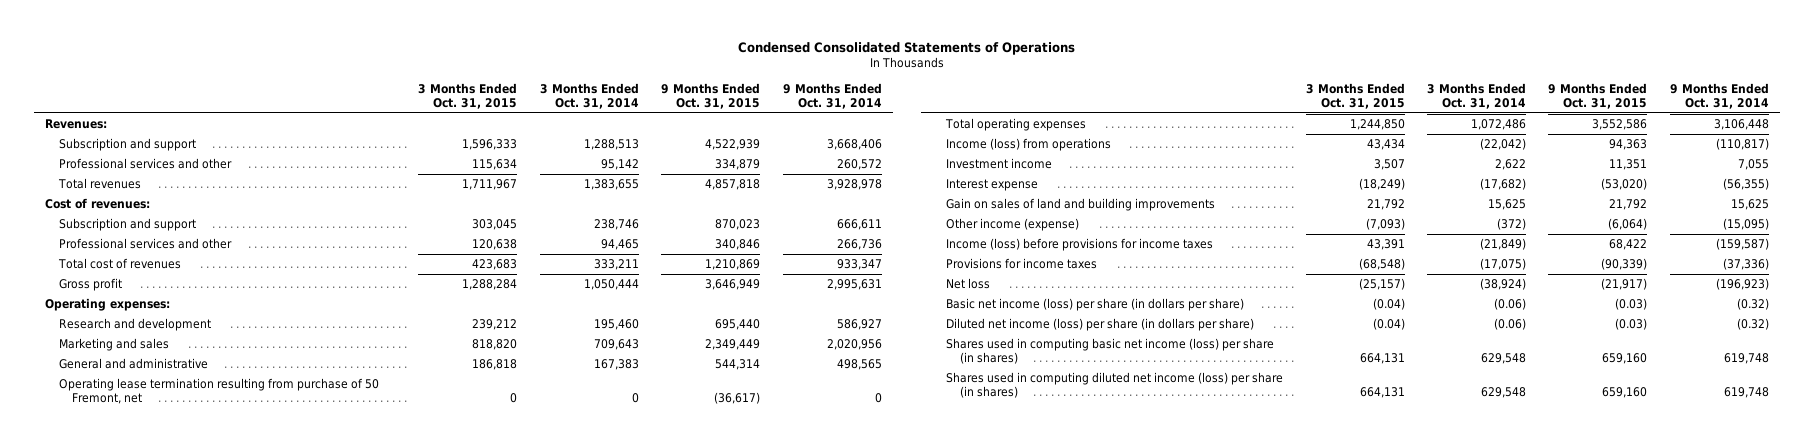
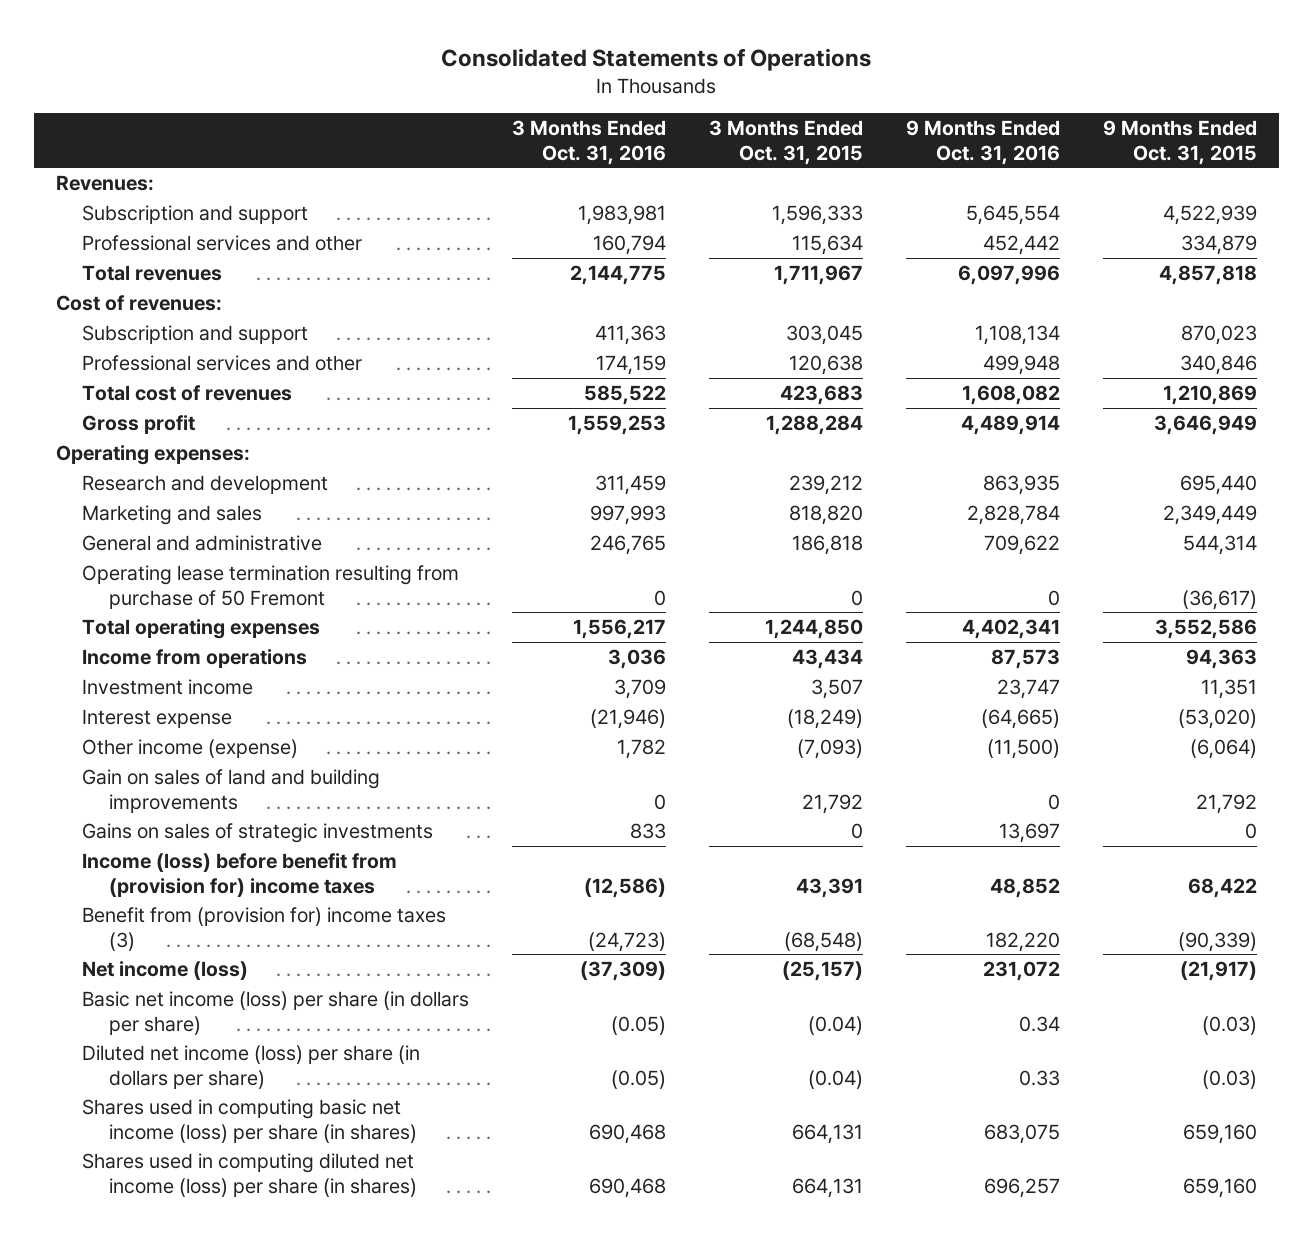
[738,41,1076,55] Condensed Consolidated Statements of Operations -> [441,47,872,71] Consolidated Statements of Operations
[539,82,639,109] 3 Months Ended Oct. 31, 2014 -> none
[782,82,882,109] 9 Months Ended Oct. 31, 2014 -> none
none -> [512,120,667,165] 3 Months Ended Oct. 31, 2016
none -> [906,120,1061,165] 9 Months Ended Oct. 31, 2016
[58,378,379,405] Operating lease termination resulting from purchase of 50 Fremont, net -> [82,565,460,609] Operating lease termination resulting from purchase of 50 Fremont
[946,138,1112,152] Income (loss) from operations -> [82,649,308,669] Income from operations
[946,198,1216,212] Gain on sales of land and building improvements -> [82,769,381,813] Gain on sales of land and building improvements
none -> [82,823,434,844] Gains on sales of strategic investments
[946,238,1214,252] Income (loss) before provisions for income taxes -> [82,853,398,897] Income (loss) before benefit from (provision for) income taxes
[946,258,1098,270] Provisions for income taxes -> [82,907,447,951] Benefit from (provision for) income taxes (3)
[946,278,991,290] Net loss -> [82,961,249,981] Net income (loss)

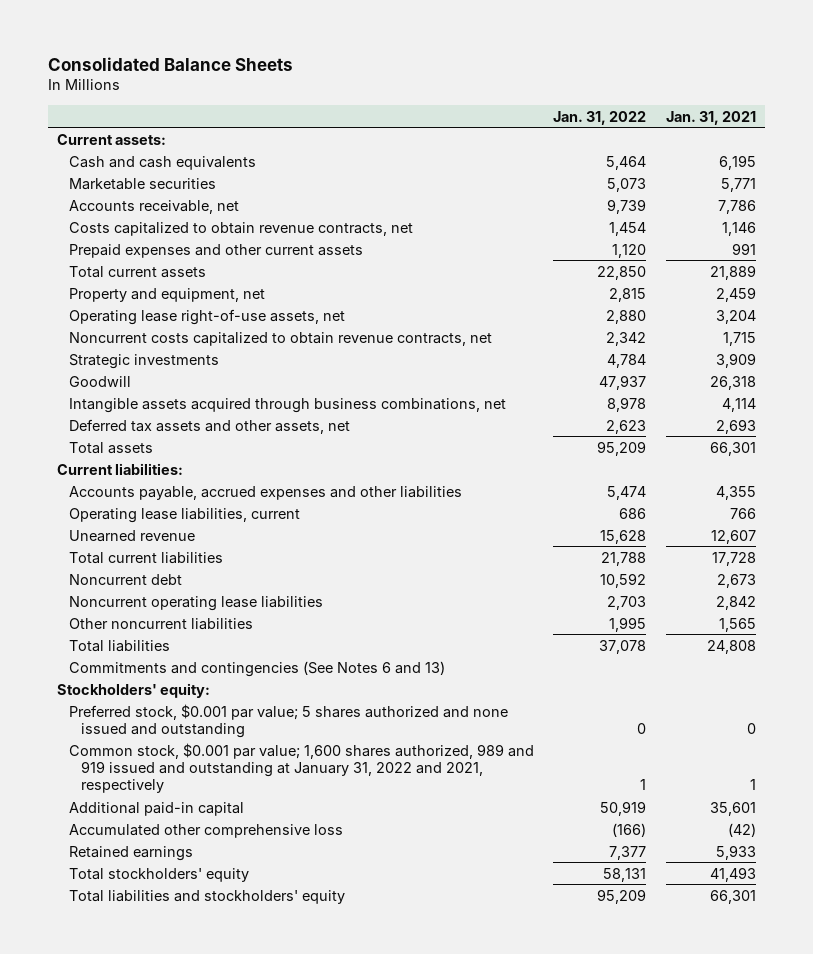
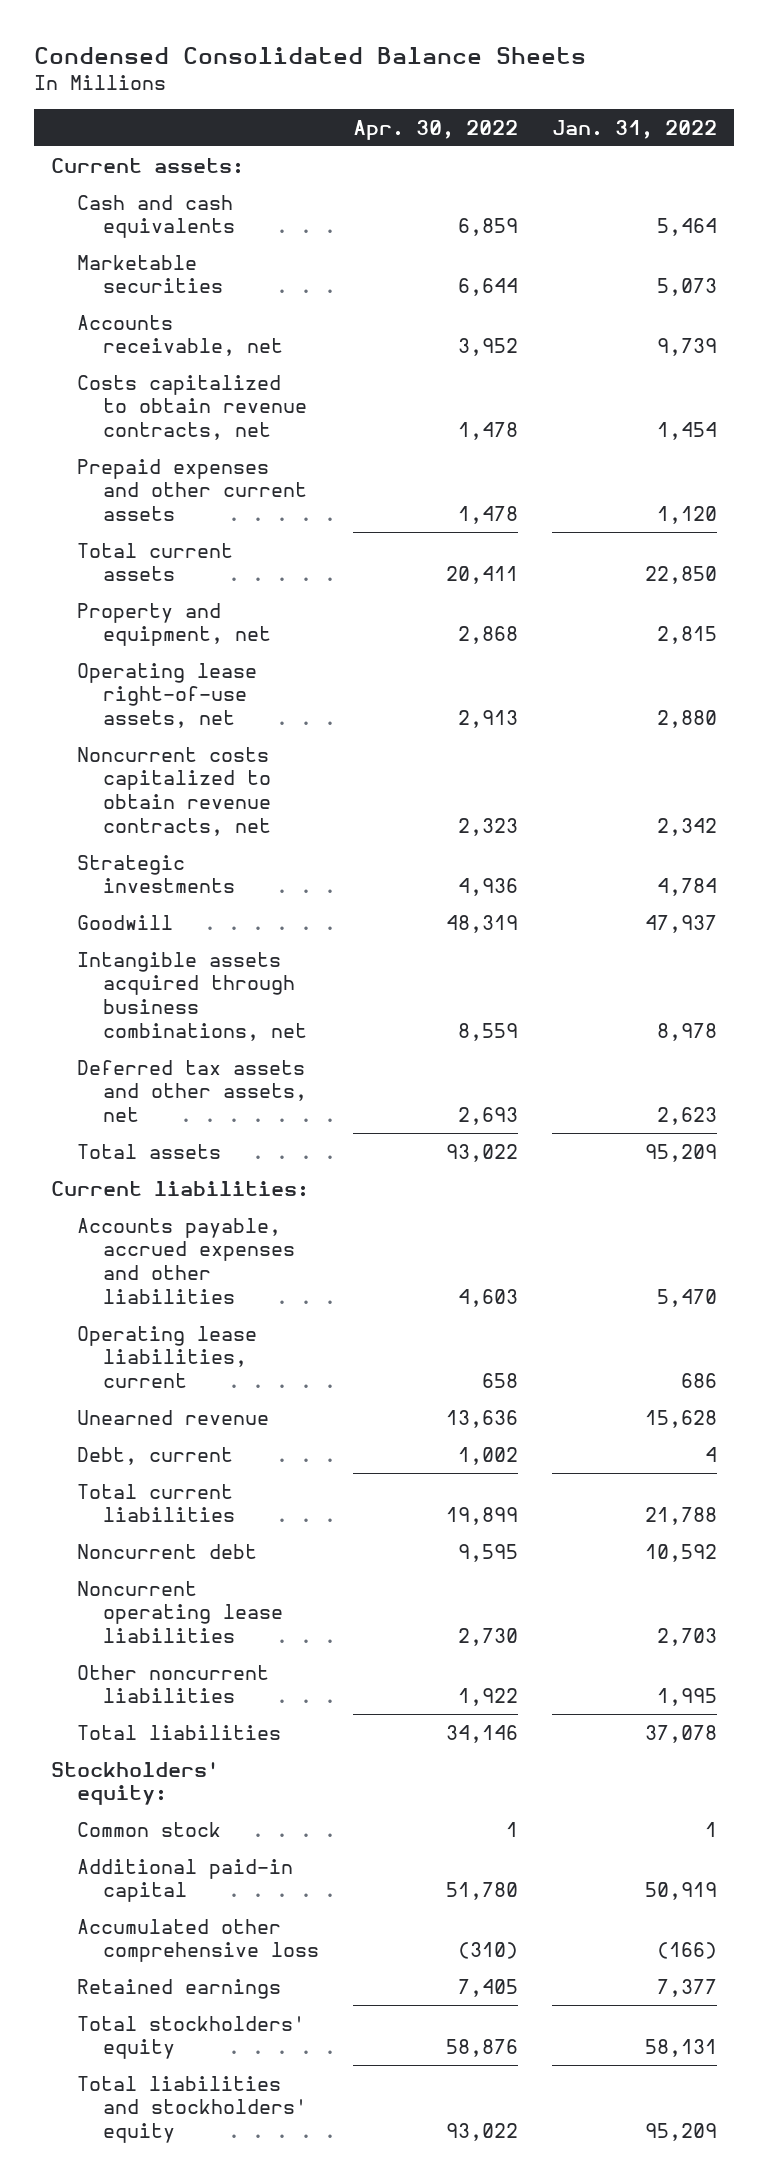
[47,56,293,71] Consolidated Balance Sheets -> [33,46,586,64] Condensed Consolidated Balance Sheets
[665,110,756,125] Jan. 31, 2021 -> none
none -> [352,119,518,140] Apr. 30, 2022
[607,485,647,500] 5,474 -> [656,1288,717,1307] 5,470
none -> [76,1446,233,1465] Debt, current
[69,660,446,677] Commitments and contingencies (See Notes 6 and 13) -> none
[69,703,509,738] Preferred stock, $0.001 par value; 5 shares authorized and none issued and outstanding -> none
[69,742,535,793] Common stock, $0.001 par value; 1,600 shares authorized, 989 and 919 issued and outstanding at January 31, 2022 and 2021, respectively -> [76,1821,221,1837] Common stock

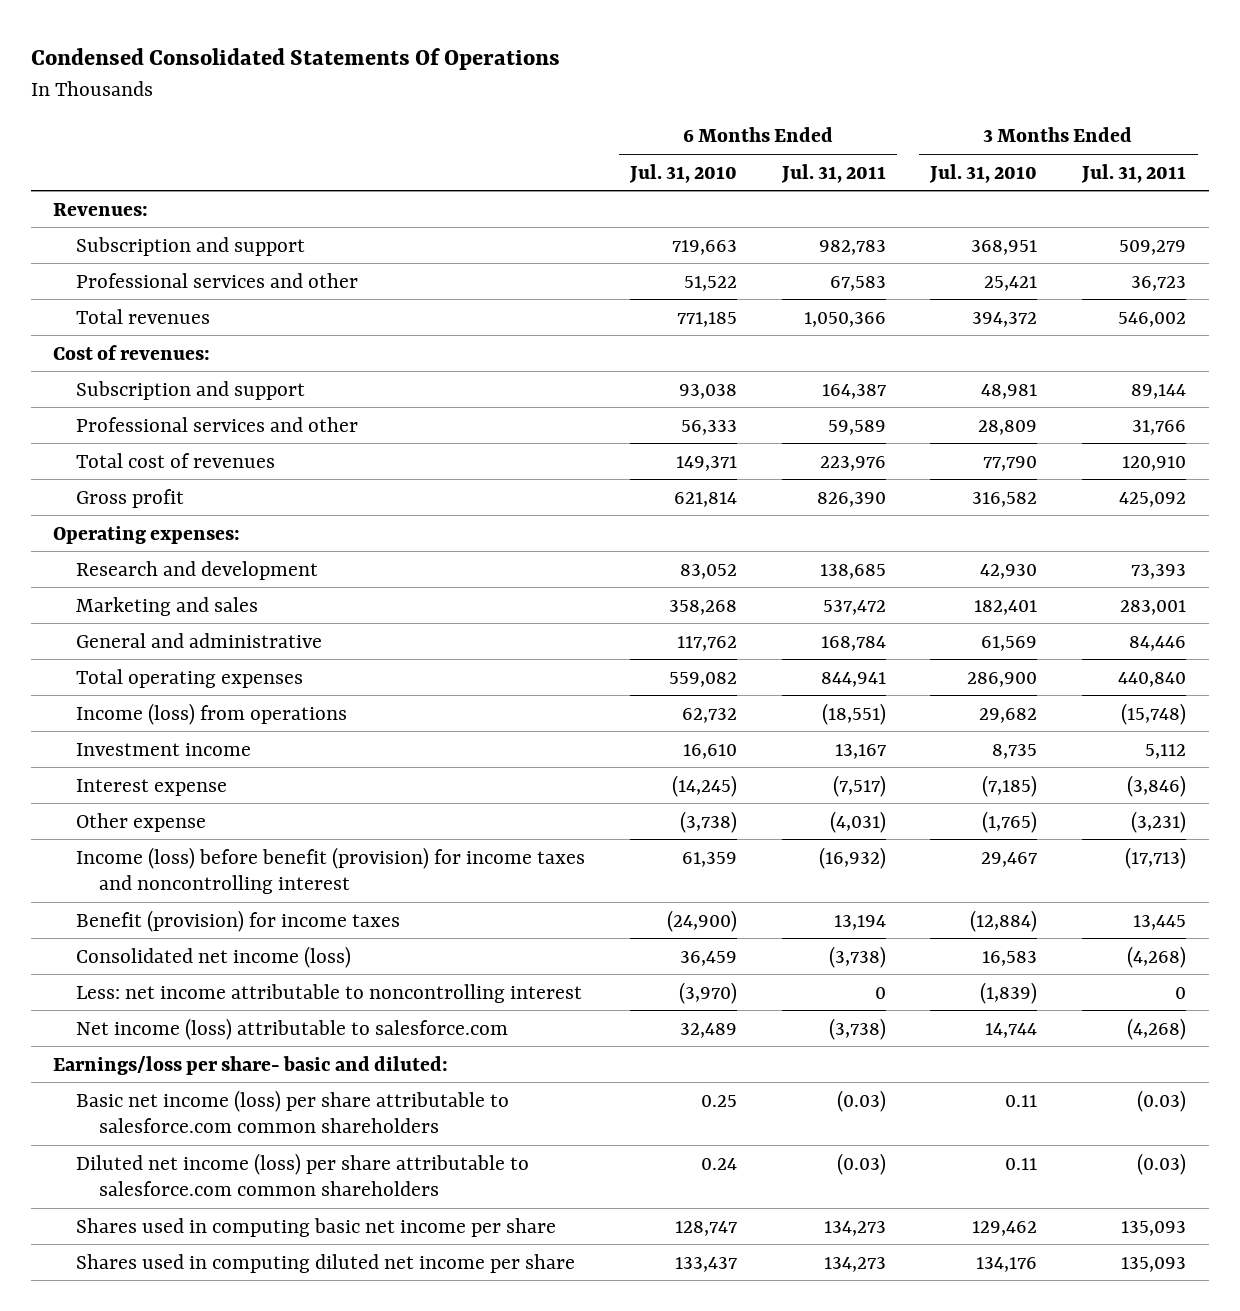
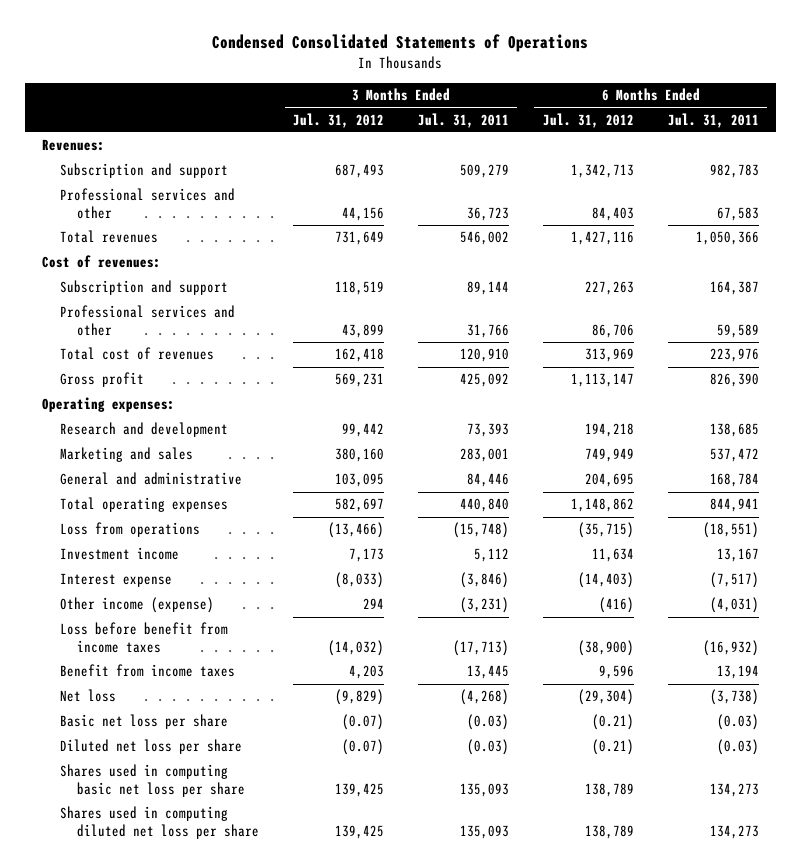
[30,48,560,71] Condensed Consolidated Statements Of Operations -> [212,34,589,53] Condensed Consolidated Statements of Operations
[628,163,737,183] Jul. 31, 2010 -> none
[929,163,1038,183] Jul. 31, 2010 -> none
none -> [293,112,385,128] Jul. 31, 2012
none -> [542,112,634,128] Jul. 31, 2012
[75,702,347,725] Income (loss) from operations -> [59,522,200,538] Loss from operations
[75,983,582,1003] Less: net income attributable to noncontrolling interest -> none
[75,1017,508,1040] Net income (loss) attributable to salesforce.com -> none
[53,1055,449,1075] Earnings/loss per share- basic and diluted: -> none
[75,812,206,832] Other expense -> [59,597,214,614] Other income (expense)
[75,846,585,895] Income (loss) before benefit (provision) for income taxes and noncontrolling interest -> [59,622,228,653] Loss before benefit from income taxes
[75,909,400,932] Benefit (provision) for income taxes -> [59,664,235,678] Benefit from income taxes
[75,945,351,968] Consolidated net income (loss) -> [59,689,116,703] Net loss
[75,1089,509,1134] Basic net income (loss) per share attributable to salesforce.com common shareholders -> [59,714,228,730] Basic net loss per share
[75,1152,529,1197] Diluted net income (loss) per share attributable to salesforce.com common shareholders -> [59,739,242,755] Diluted net loss per share
[75,1217,556,1237] Shares used in computing basic net income per share -> [59,764,246,797] Shares used in computing basic net loss per share
[75,1253,575,1273] Shares used in computing diluted net income per share -> [59,806,260,839] Shares used in computing diluted net loss per share

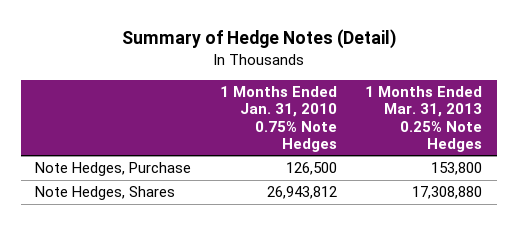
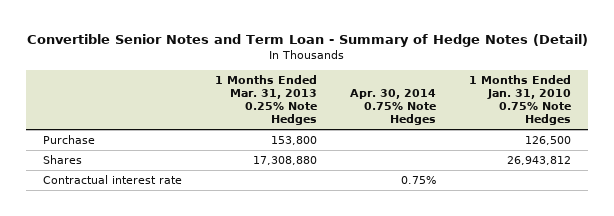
[121,29,396,50] Summary of Hedge Notes (Detail) -> [27,33,589,47] Convertible Senior Notes and Term Loan - Summary of Hedge Notes (Detail)
none -> [350,88,437,126] Apr. 30, 2014 0.75% Note Hedges
[35,162,192,177] Note Hedges, Purchase -> [43,135,96,145] Purchase
[35,186,176,201] Note Hedges, Shares -> [43,155,83,165] Shares
none -> [43,175,183,185] Contractual interest rate

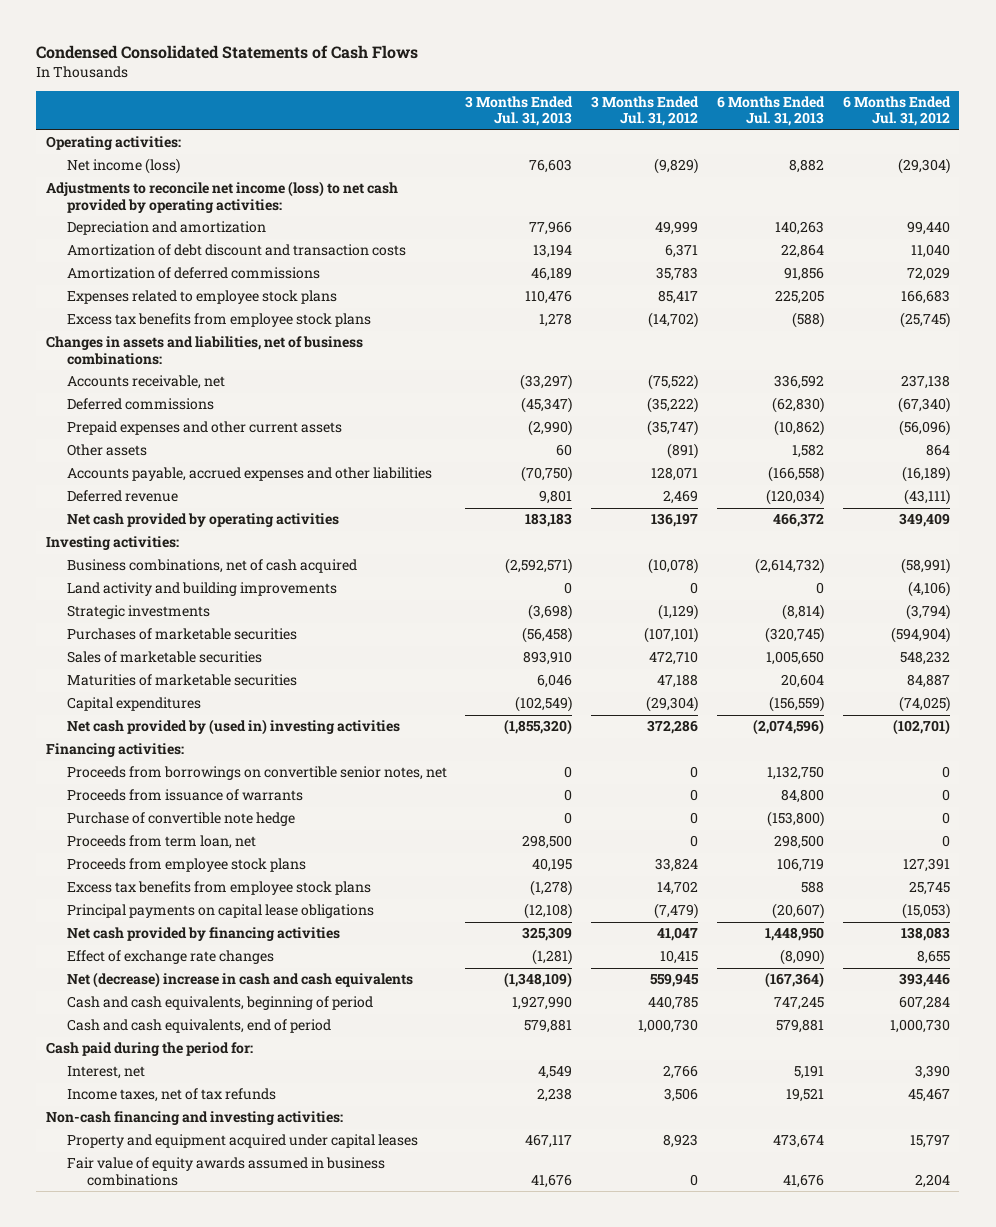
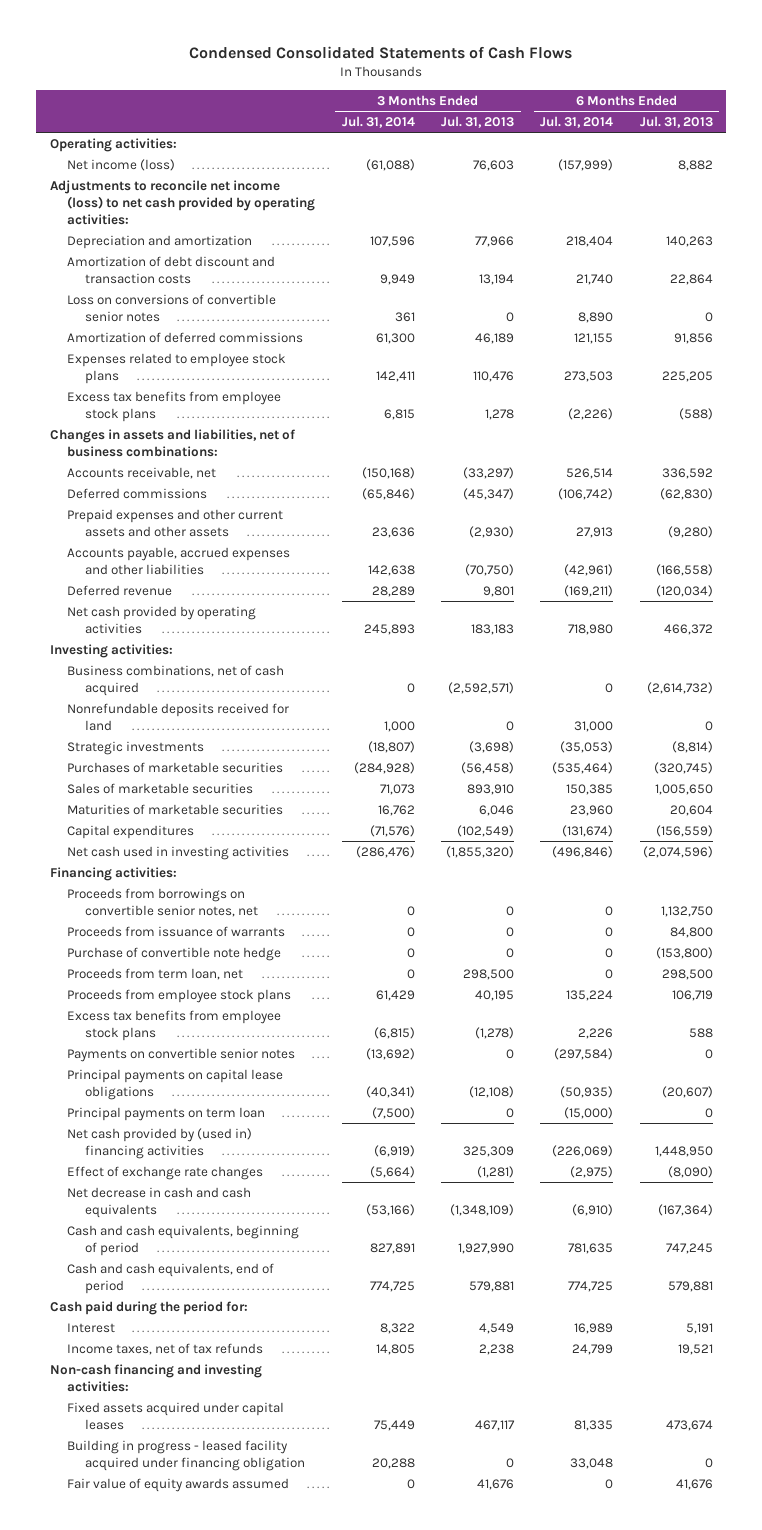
[591,95,700,127] 3 Months Ended Jul. 31, 2012 -> none
[843,95,952,127] 6 Months Ended Jul. 31, 2012 -> none
none -> [341,116,415,129] Jul. 31, 2014
none -> [540,116,614,129] Jul. 31, 2014
none -> [67,293,277,322] Loss on conversions of convertible senior notes
[66,444,147,457] Other assets -> none
[66,421,342,436] Prepaid expenses and other current assets -> [67,508,284,537] Prepaid expenses and other current assets and other assets
[528,420,573,437] (2,990) -> [469,525,515,538] (2,930)
[774,420,825,437] (10,862) -> [667,525,713,538] (9,280)
[66,582,337,597] Land activity and building improvements -> none
none -> [67,702,290,731] Nonrefundable deposits received for land
[66,719,400,736] Net cash provided by (used in) investing activities -> [67,845,290,860] Net cash used in investing activities
none -> [67,1047,296,1062] Payments on convertible senior notes
none -> [67,1106,266,1121] Principal payments on term loan
[66,927,340,942] Net cash provided by financing activities -> [67,1127,253,1159] Net cash provided by (used in) financing activities
[66,972,413,989] Net (decrease) increase in cash and cash equivalents -> [67,1186,252,1218] Net decrease in cash and cash equivalents
[66,1066,145,1080] Interest, net -> [67,1322,116,1333] Interest
[66,1134,418,1149] Property and equipment acquired under capital leases -> [67,1401,285,1430] Fixed assets acquired under capital leases
none -> [67,1439,306,1471] Building in progress - leased facility acquired under financing obligation
[66,1157,385,1186] Fair value of equity awards assumed in business combinations -> [67,1477,290,1492] Fair value of equity awards assumed

